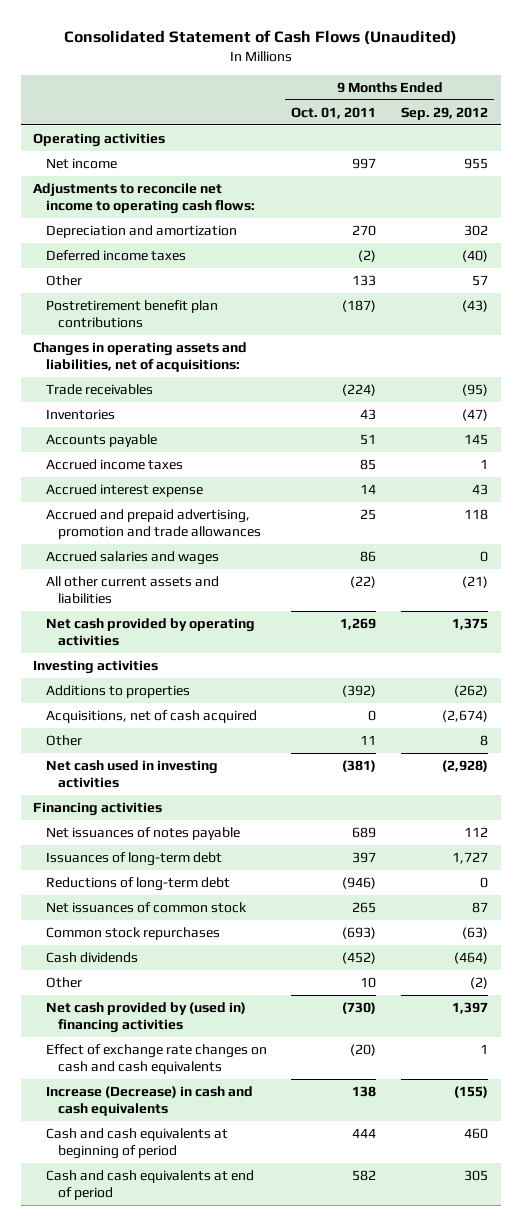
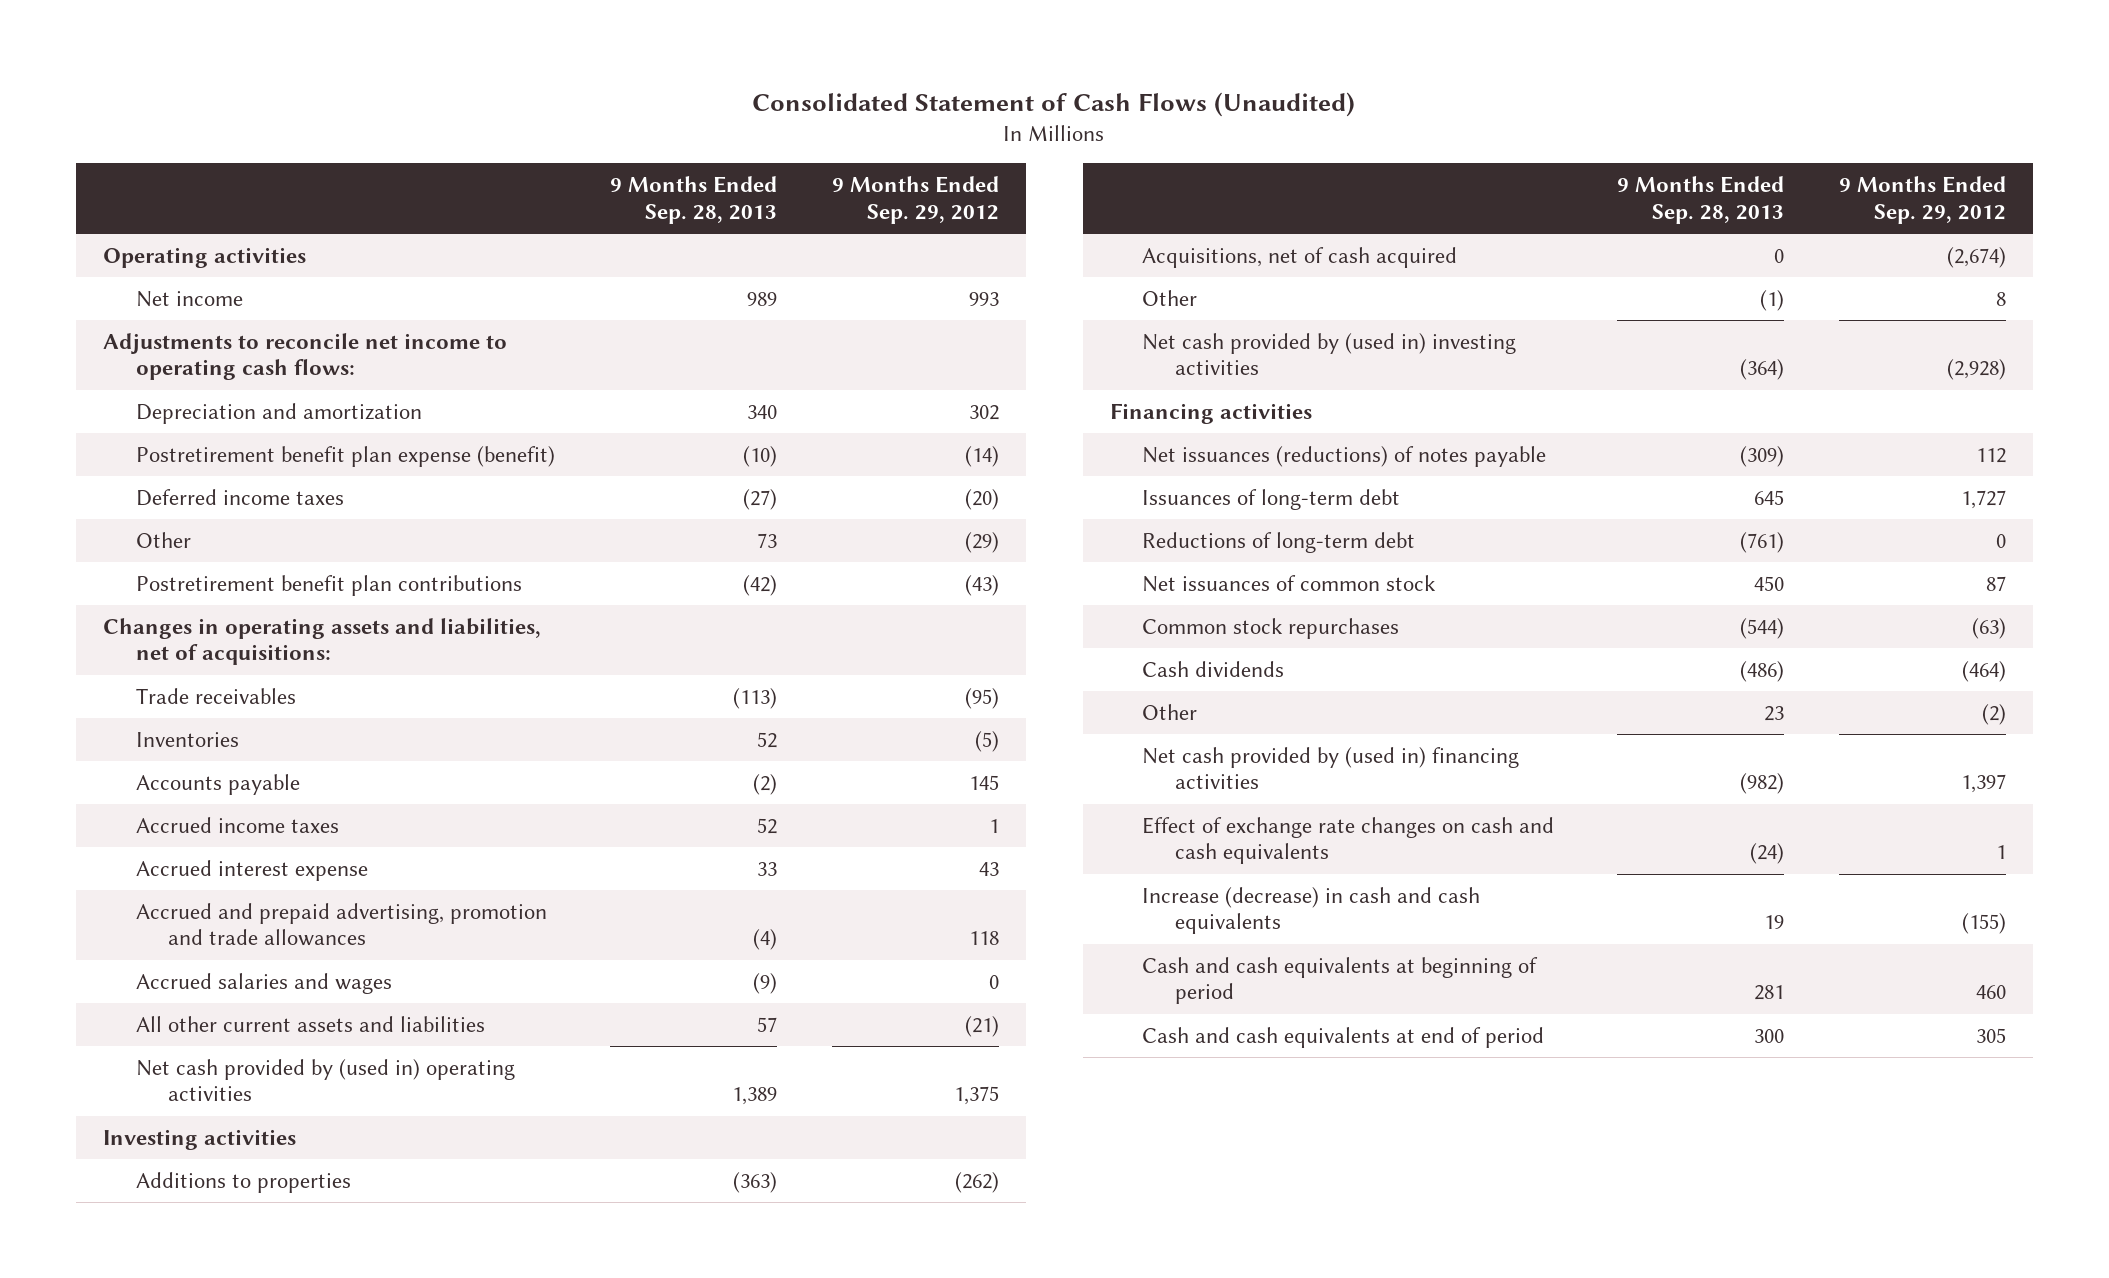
[291,106,377,119] Oct. 01, 2011 -> none
none -> [609,176,777,224] 9 Months Ended Sep. 28, 2013
[464,158,489,170] 955 -> [968,291,999,306] 993
none -> [135,445,555,467] Postretirement benefit plan expense (benefit)
[462,250,489,263] (40) -> [964,488,999,510] (20)
[472,275,489,287] 57 -> [964,531,999,553] (29)
[462,409,489,422] (47) -> [974,730,999,752] (5)
[45,618,255,646] Net cash provided by operating activities -> [135,1058,515,1102] Net cash provided by (used in) operating activities
[45,760,218,788] Net cash used in investing activities -> [1142,332,1517,376] Net cash provided by (used in) investing activities
[45,827,240,841] Net issuances of notes payable -> [1142,445,1547,467] Net issuances (reductions) of notes payable
[45,1086,253,1116] Increase (Decrease) in cash and cash equivalents -> [1142,886,1481,935] Increase (decrease) in cash and cash equivalents

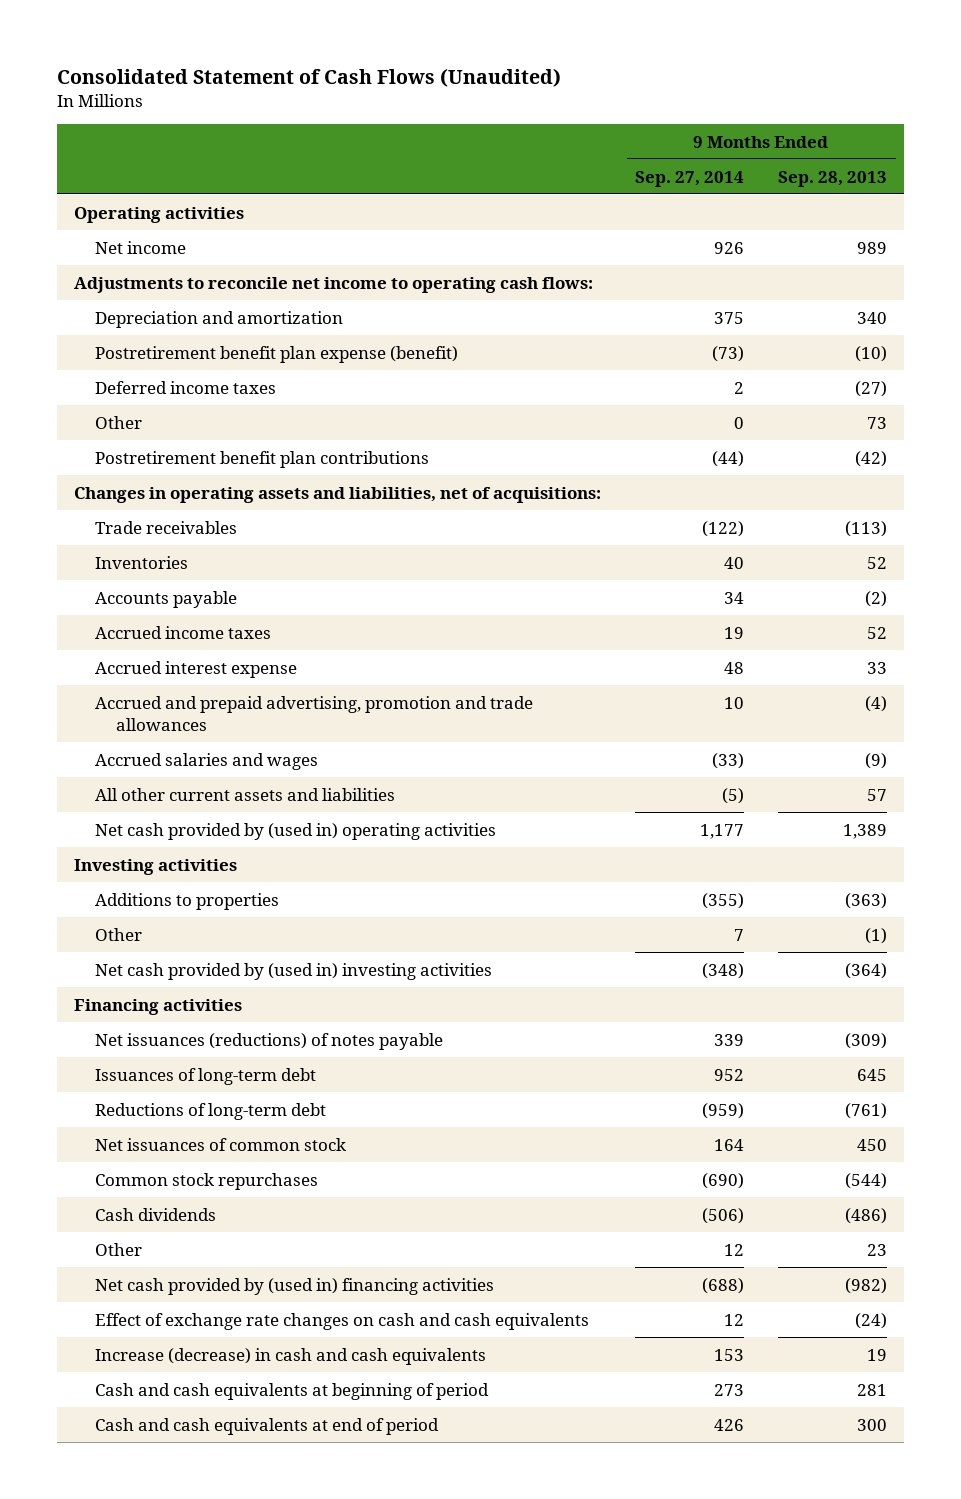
[831,176,999,224] 9 Months Ended Sep. 29, 2012 -> none
none -> [635,170,745,187] Sep. 27, 2014
[1142,246,1458,268] Acquisitions, net of cash acquired -> none

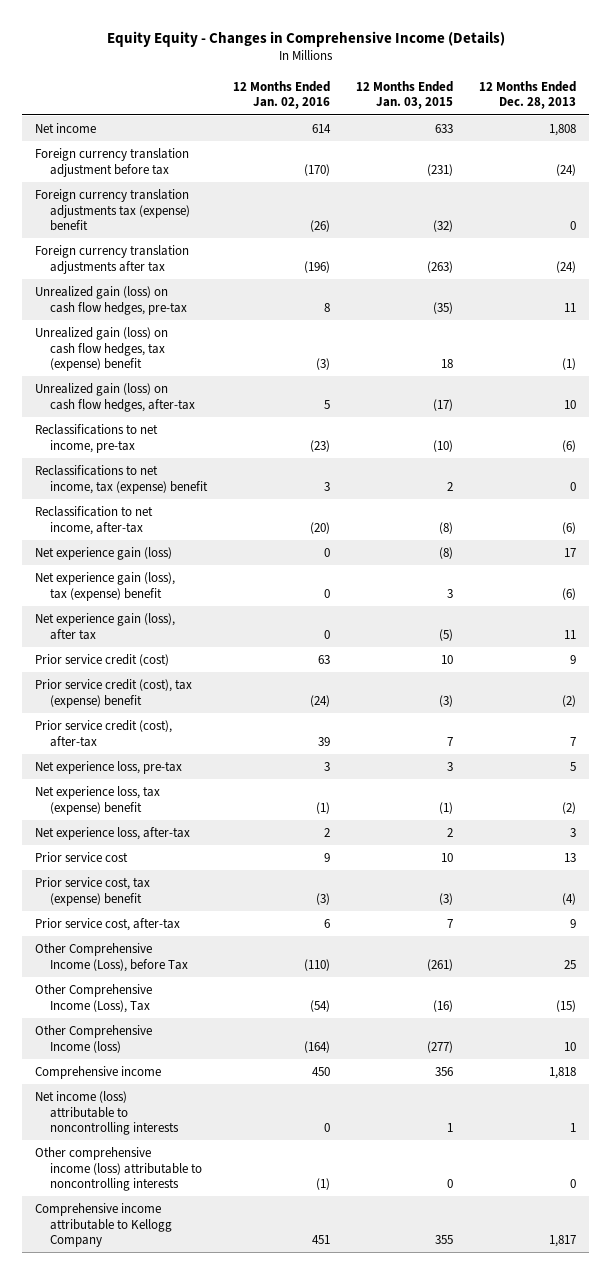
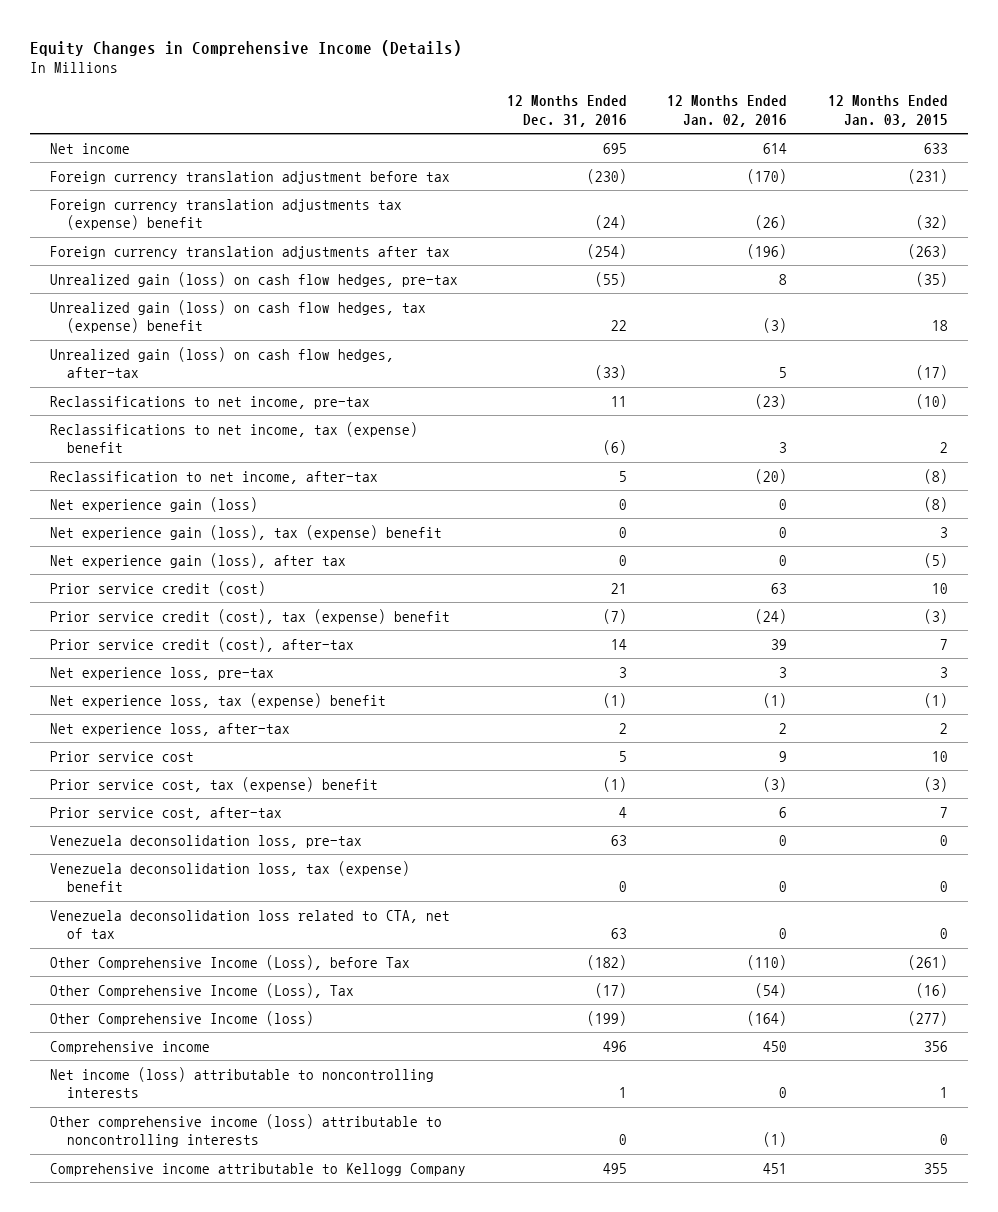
[106,30,505,47] Equity Equity - Changes in Comprehensive Income (Details) -> [30,39,463,56] Equity Changes in Comprehensive Income (Details)
[479,80,577,110] 12 Months Ended Dec. 28, 2013 -> none
none -> [506,95,627,128] 12 Months Ended Dec. 31, 2016
none -> [50,834,363,848] Venezuela deconsolidation loss, pre-tax
none -> [50,860,411,893] Venezuela deconsolidation loss, tax (expense) benefit
none -> [50,909,451,940] Venezuela deconsolidation loss related to CTA, net of tax

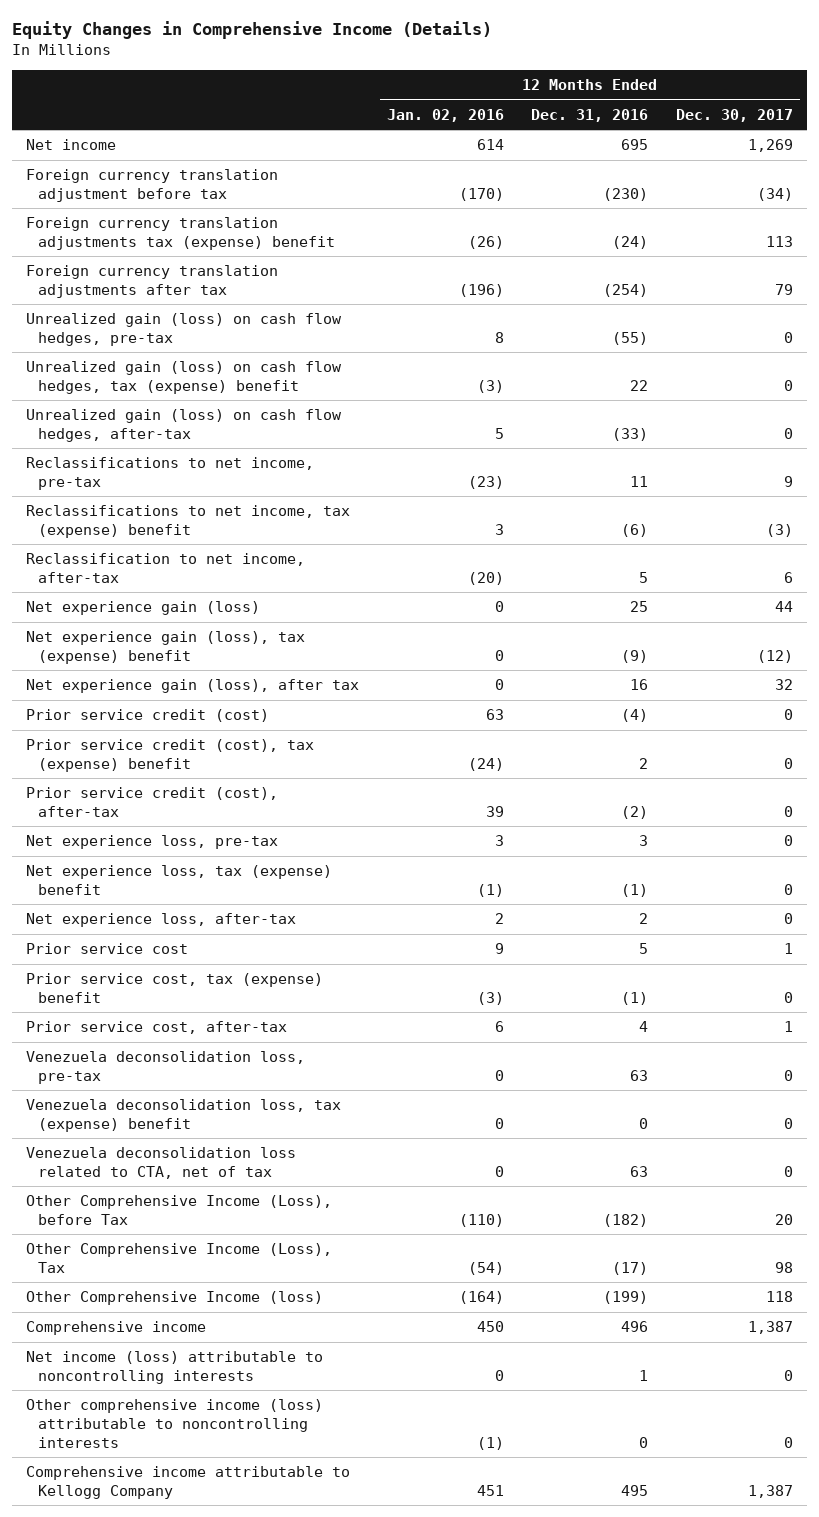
[828,95,949,128] 12 Months Ended Jan. 03, 2015 -> none
none -> [676,108,794,122] Dec. 30, 2017
[618,498,627,510] 0 -> [630,601,649,613] 25
[618,526,627,538] 0 -> [621,650,649,664] (9)
[618,554,627,566] 0 -> [630,679,649,691] 16
[610,582,627,594] 21 -> [621,709,649,723] (4)
[602,608,627,624] (7) -> [639,758,649,770] 2
[610,638,627,650] 14 -> [621,806,649,820] (2)

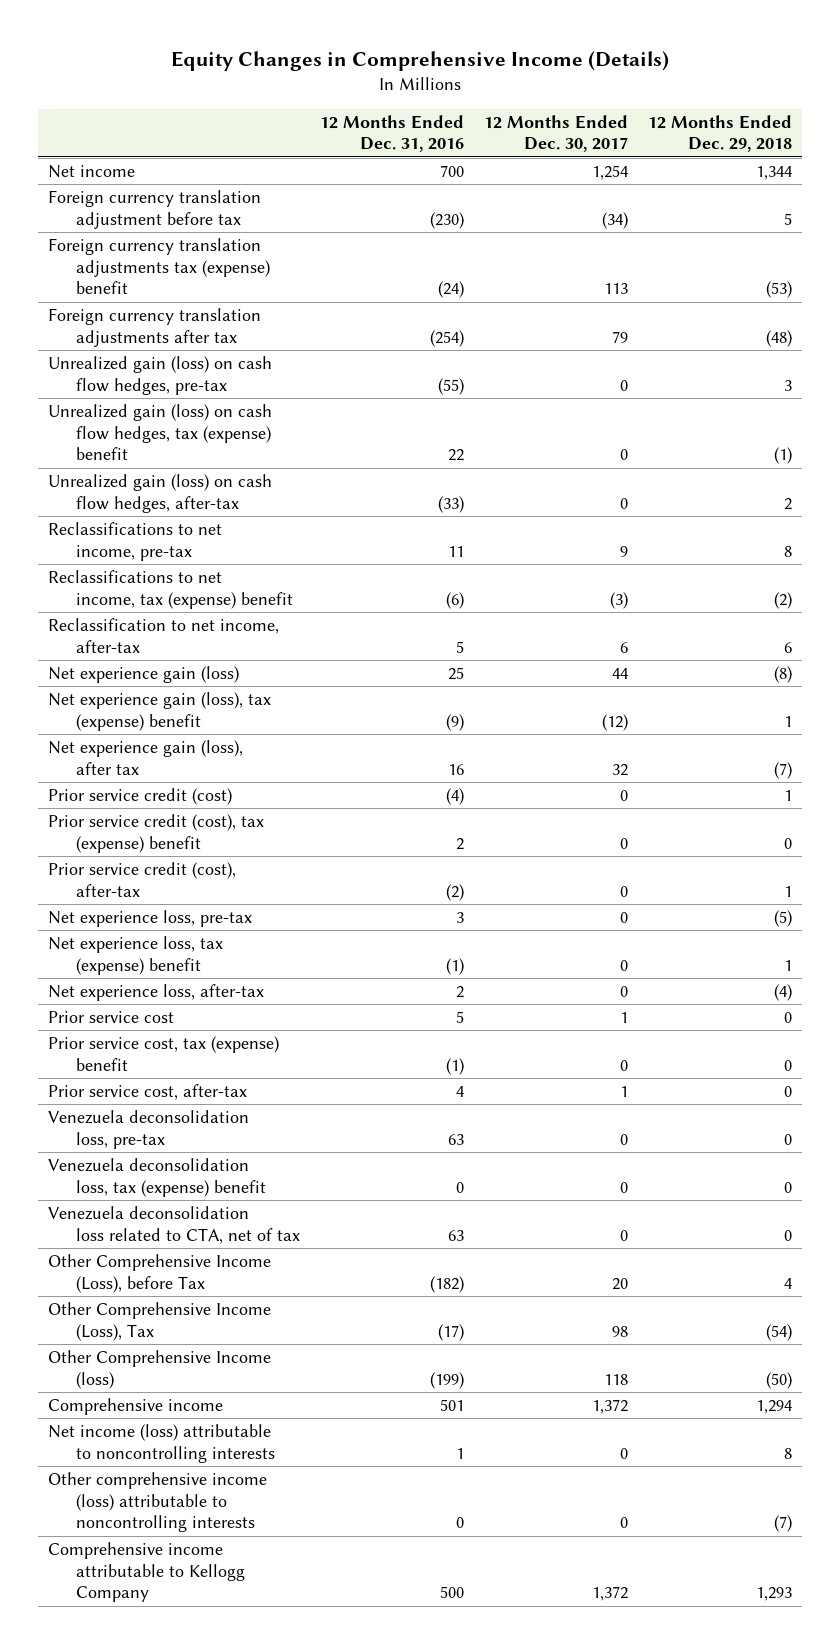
[386,108,504,122] Jan. 02, 2016 -> none
none -> [648,114,793,153] 12 Months Ended Dec. 29, 2018
[621,139,649,151] 695 -> [440,165,465,178] 700
[748,139,794,153] 1,269 -> [592,165,629,181] 1,254
[621,1321,649,1333] 496 -> [440,1399,465,1412] 501
[748,1321,794,1335] 1,387 -> [592,1399,629,1415] 1,372
[621,1485,649,1497] 495 -> [440,1586,465,1599] 500
[748,1485,794,1499] 1,387 -> [592,1586,629,1602] 1,372

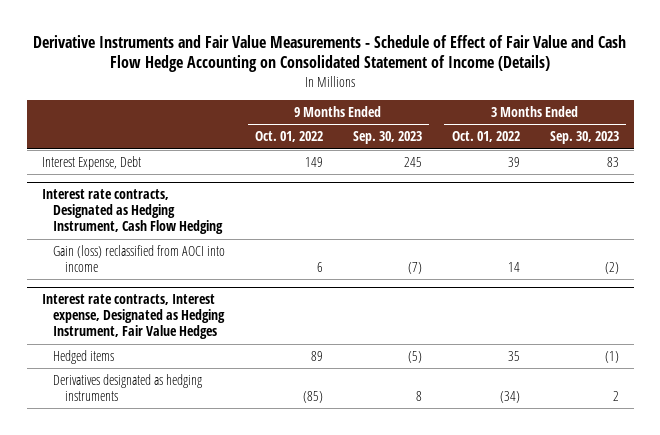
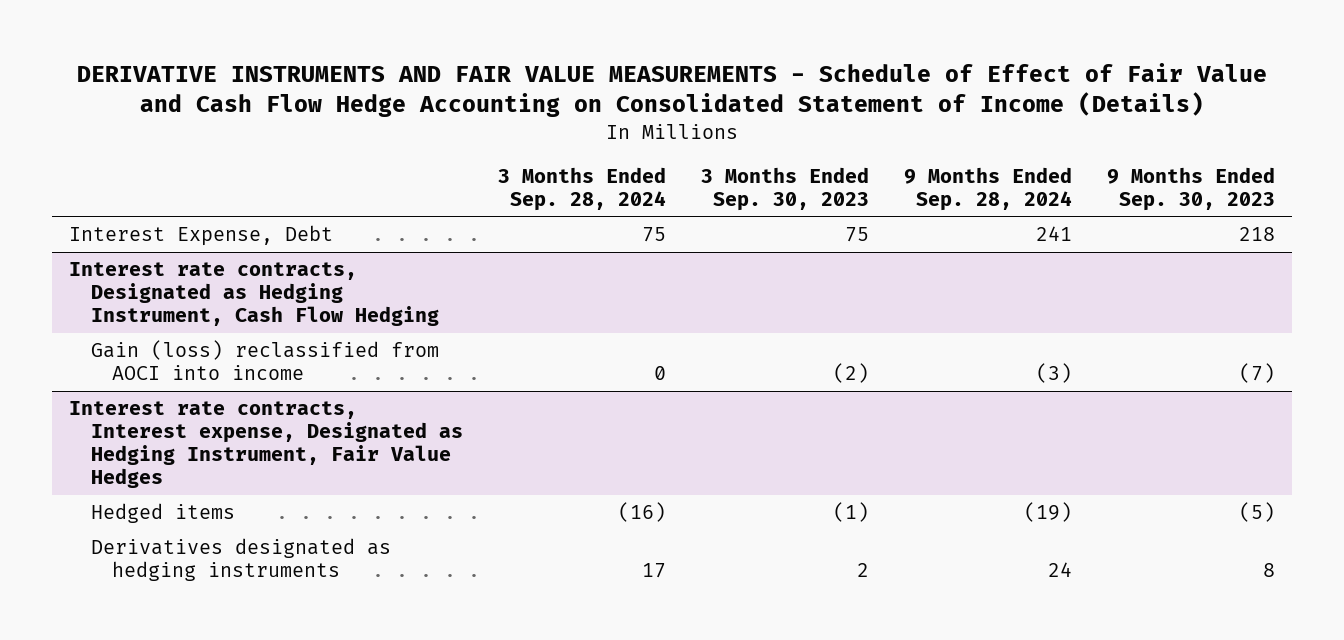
[33,34,627,73] Derivative Instruments and Fair Value Measurements - Schedule of Effect of Fair Value and Cash Flow Hedge Accounting on Consolidated Statement of Income (Details) -> [77,63,1268,118] DERIVATIVE INSTRUMENTS AND FAIR VALUE MEASUREMENTS - Schedule of Effect of Fair Value and Cash Flow Hedge Accounting on Consolidated Statement of Income (Details)
[255,131,324,143] Oct. 01, 2022 -> none
[451,131,520,143] Oct. 01, 2022 -> none
none -> [497,166,666,211] 3 Months Ended Sep. 28, 2024
none -> [903,166,1072,211] 9 Months Ended Sep. 28, 2024
[403,156,422,167] 245 -> [1238,227,1275,242] 218
[606,156,619,167] 83 -> [844,227,869,243] 75

